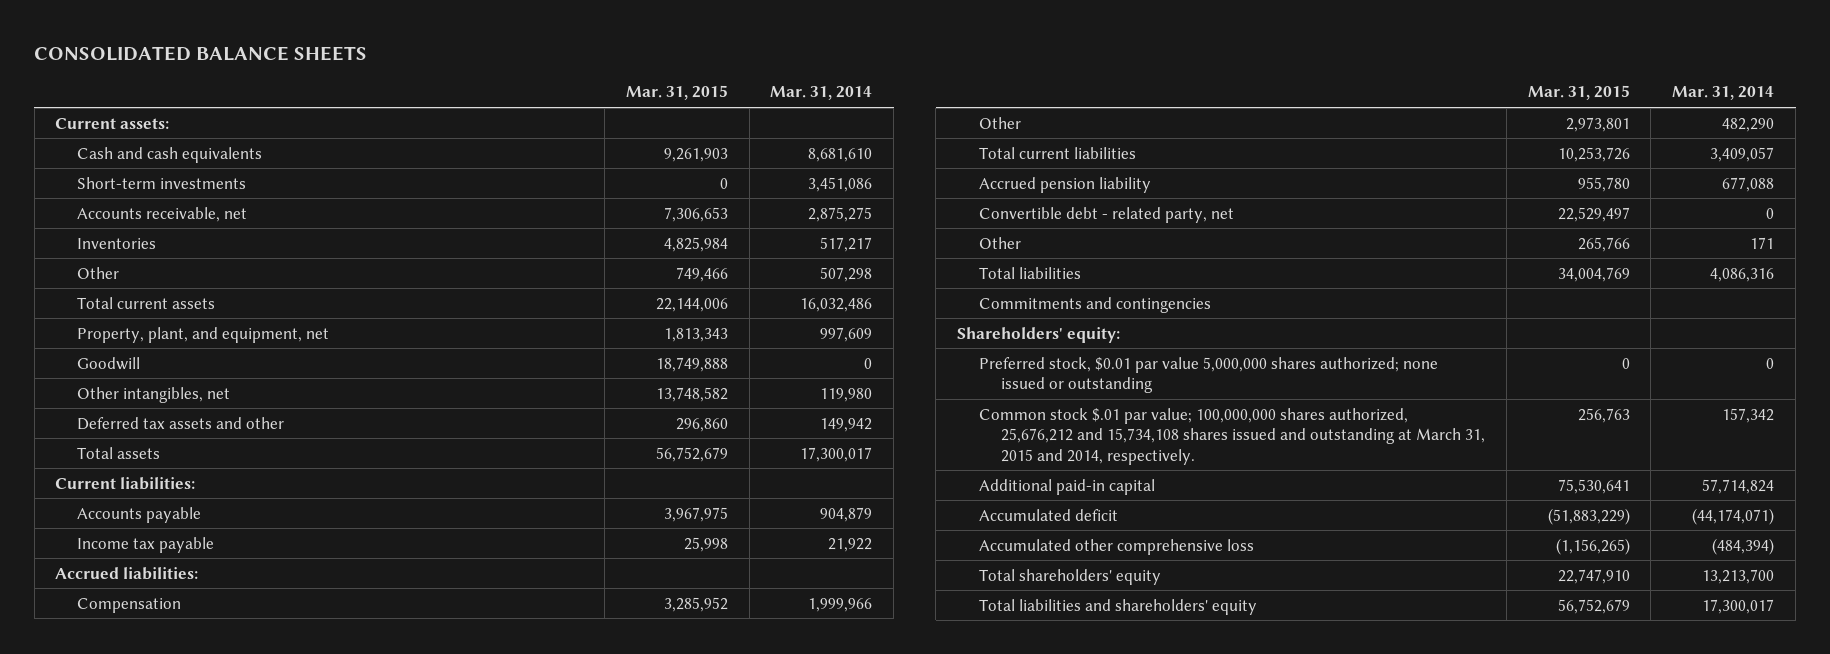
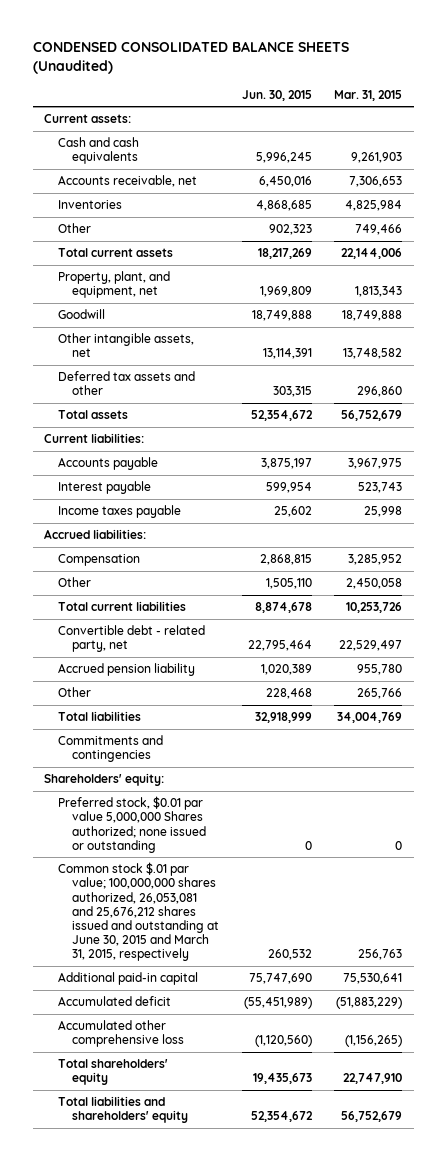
[34,46,368,62] CONSOLIDATED BALANCE SHEETS -> [33,40,350,74] CONDENSED CONSOLIDATED BALANCE SHEETS (Unaudited)
[770,86,873,101] Mar. 31, 2014 -> none
none -> [241,89,312,101] Jun. 30, 2015
[77,176,247,189] Short-term investments -> none
[77,386,231,403] Other intangibles, net -> [58,333,195,358] Other intangible assets, net
none -> [58,481,152,495] Interest payable
[77,536,215,553] Income tax payable -> [58,505,182,519] Income taxes payable
[1565,116,1630,132] 2,973,801 -> [346,578,403,590] 2,450,058
[978,176,1151,193] Accrued pension liability -> [58,663,196,677] Accrued pension liability
[978,356,1438,394] Preferred stock, $0.01 par value 5,000,000 shares authorized; none issued or outstanding -> [58,796,207,853] Preferred stock, $0.01 par value 5,000,000 Shares authorized; none issued or outstanding
[978,407,1485,465] Common stock $.01 par value; 100,000,000 shares authorized, 25,676,212 and 15,734,108 shares issued and outstanding at March 31, 2015 and 2014, respectively. -> [58,862,220,962] Common stock $.01 par value; 100,000,000 shares authorized, 26,053,081 and 25,676,212 shares issued and outstanding at June 30, 2015 and March 31, 2015, respectively

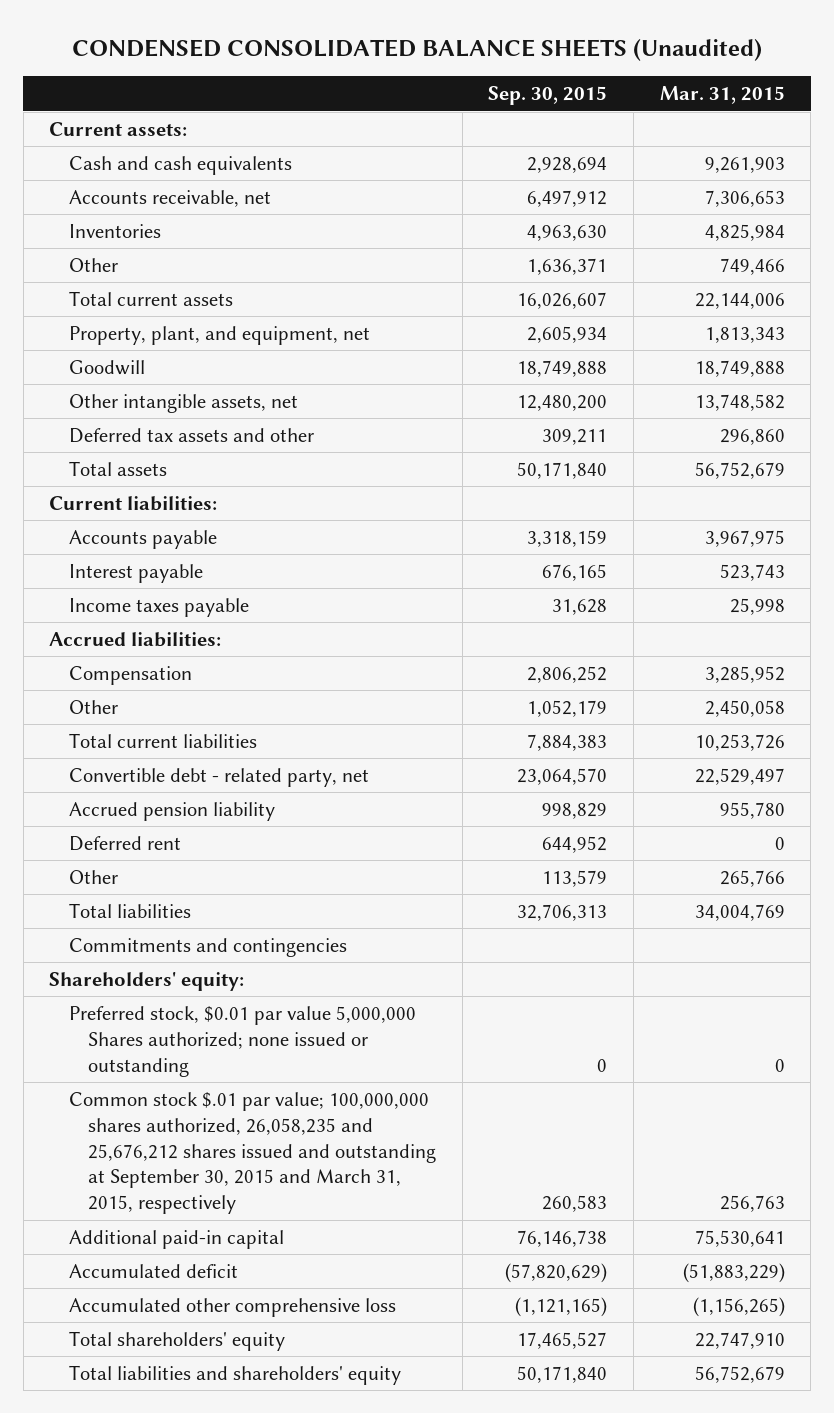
[241,89,312,101] Jun. 30, 2015 -> none
none -> [488,86,608,106] Sep. 30, 2015
none -> [68,835,181,851] Deferred rent
[58,862,220,962] Common stock $.01 par value; 100,000,000 shares authorized, 26,053,081 and 25,676,212 shares issued and outstanding at June 30, 2015 and March 31, 2015, respectively -> [68,1091,437,1215] Common stock $.01 par value; 100,000,000 shares authorized, 26,058,235 and 25,676,212 shares issued and outstanding at September 30, 2015 and March 31, 2015, respectively

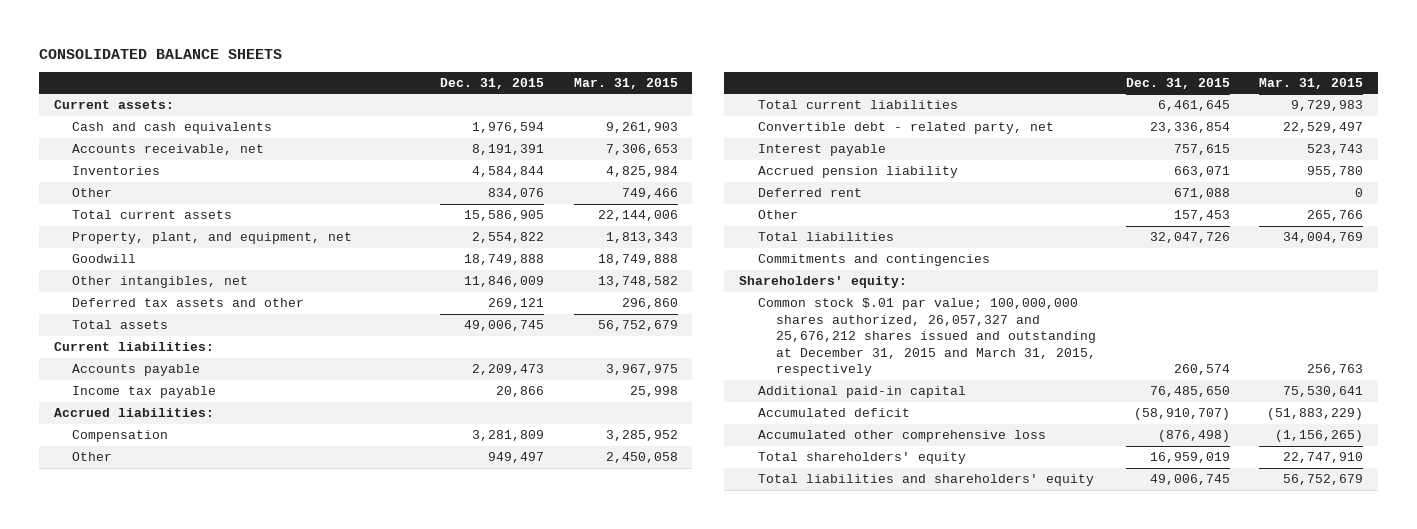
[72,38,763,61] CONDENSED CONSOLIDATED BALANCE SHEETS (Unaudited) -> [39,49,283,60] CONSOLIDATED BALANCE SHEETS
[488,86,608,106] Sep. 30, 2015 -> none
none -> [440,77,545,89] Dec. 31, 2015
[68,393,298,413] Other intangible assets, net -> [72,275,249,288] Other intangibles, net
[68,597,249,617] Income taxes payable -> [72,385,217,398] Income tax payable
[694,733,785,751] 10,253,726 -> [1290,99,1363,111] 9,729,983
[68,563,203,583] Interest payable -> [757,143,886,156] Interest payable
[68,1005,416,1077] Preferred stock, $0.01 par value 5,000,000 Shares authorized; none issued or outstanding -> none
[68,1091,437,1215] Common stock $.01 par value; 100,000,000 shares authorized, 26,058,235 and 25,676,212 shares issued and outstanding at September 30, 2015 and March 31, 2015, respectively -> [757,297,1097,377] Common stock $.01 par value; 100,000,000 shares authorized, 26,057,327 and 25,676,212 shares issued and outstanding at December 31, 2015 and March 31, 2015, respectively

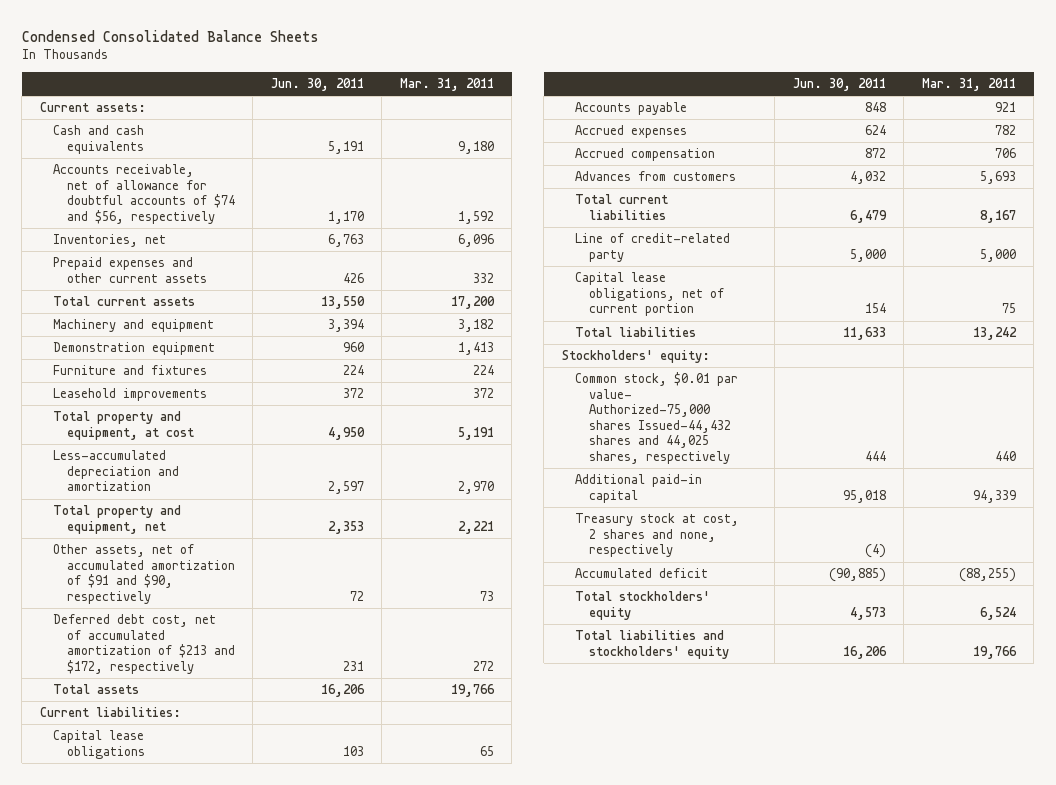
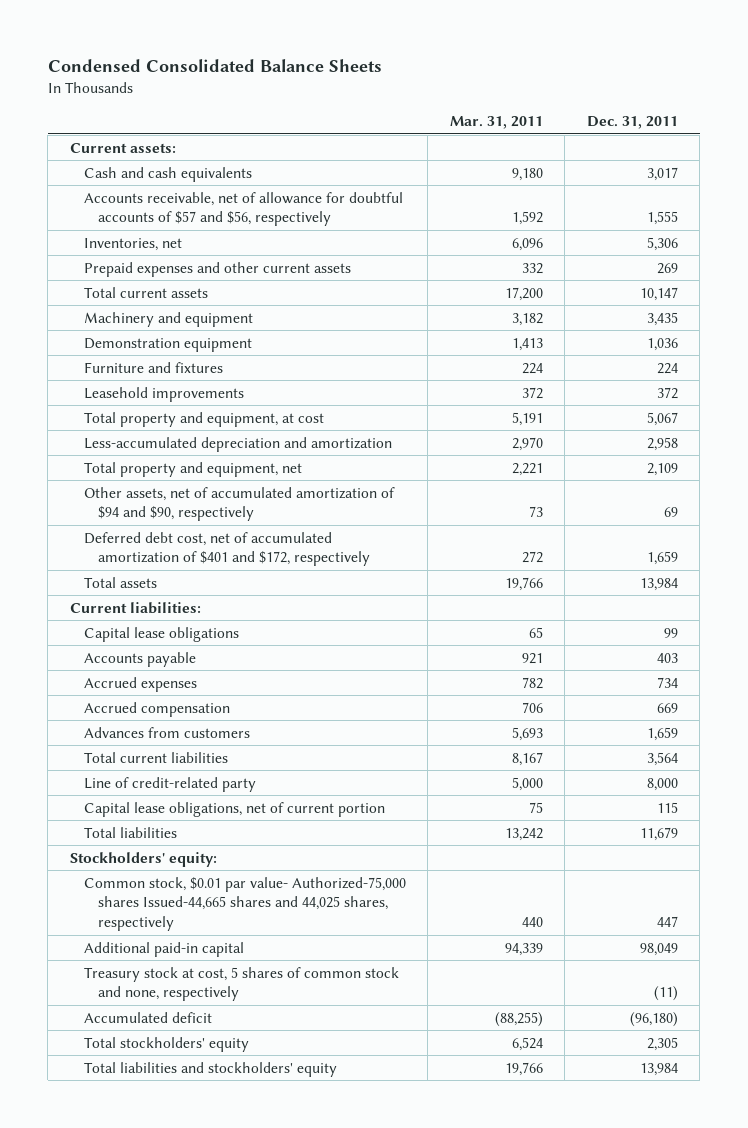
[270,78,364,92] Jun. 30, 2011 -> none
none -> [586,116,678,130] Dec. 31, 2011
[53,164,236,224] Accounts receivable, net of allowance for doubtful accounts of $74 and $56, respectively -> [83,191,403,227] Accounts receivable, net of allowance for doubtful accounts of $57 and $56, respectively
[53,544,236,604] Other assets, net of accumulated amortization of $91 and $90, respectively -> [83,486,395,522] Other assets, net of accumulated amortization of $94 and $90, respectively
[53,614,236,674] Deferred debt cost, net of accumulated amortization of $213 and $172, respectively -> [83,531,371,567] Deferred debt cost, net of accumulated amortization of $401 and $172, respectively
[575,372,739,464] Common stock, $0.01 par value- Authorized-75,000 shares Issued-44,432 shares and 44,025 shares, respectively -> [83,876,406,932] Common stock, $0.01 par value- Authorized-75,000 shares Issued-44,665 shares and 44,025 shares, respectively
[575,513,740,558] Treasury stock at cost, 2 shares and none, respectively -> [83,966,399,1002] Treasury stock at cost, 5 shares of common stock and none, respectively

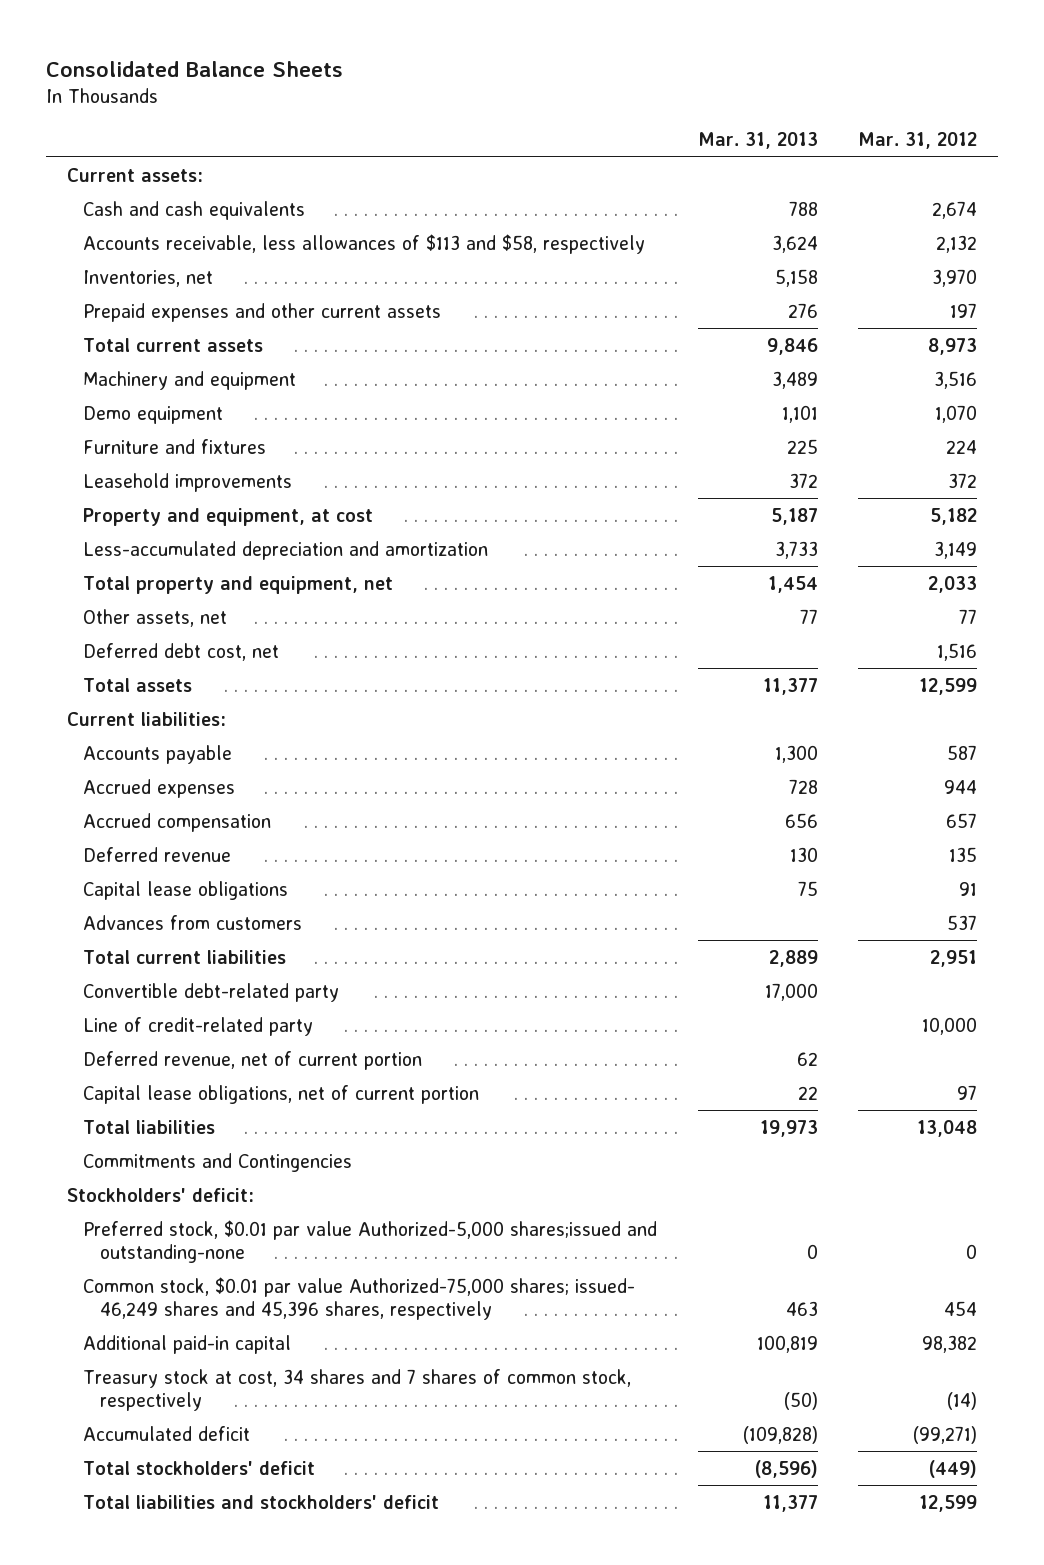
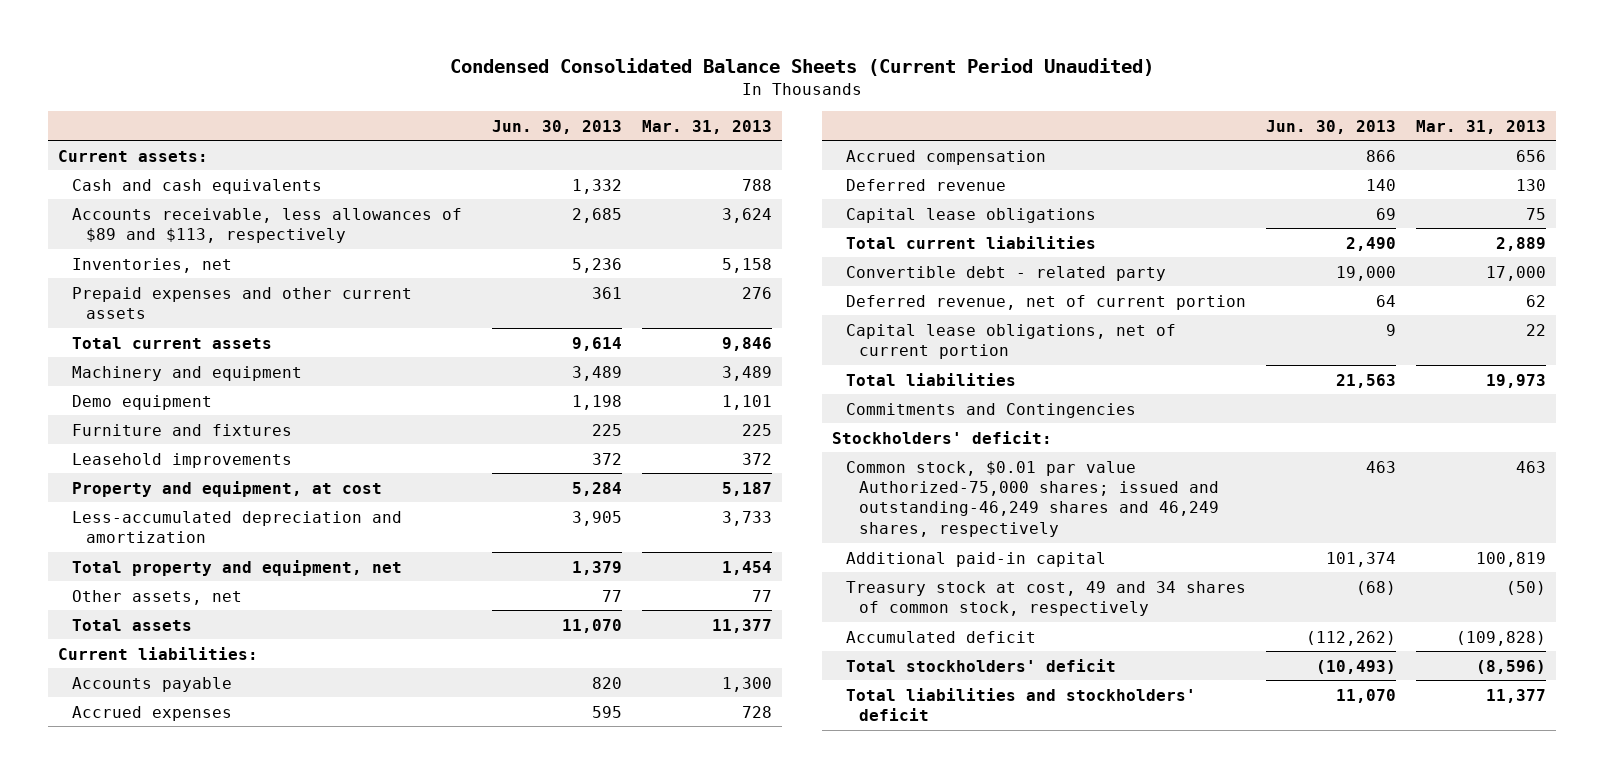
[46,60,344,77] Consolidated Balance Sheets -> [450,58,1155,77] Condensed Consolidated Balance Sheets (Current Period Unaudited)
[858,132,978,150] Mar. 31, 2012 -> none
none -> [492,119,623,134] Jun. 30, 2013
[83,233,646,254] Accounts receivable, less allowances of $113 and $58, respectively -> [72,207,463,243] Accounts receivable, less allowances of $89 and $113, respectively
[83,642,280,661] Deferred debt cost, net -> none
[83,914,303,930] Advances from customers -> none
[83,1016,314,1036] Line of credit-related party -> none
[83,982,340,1002] Convertible debt-related party -> [845,265,1166,281] Convertible debt - related party
[83,1219,658,1263] Preferred stock, $0.01 par value Authorized-5,000 shares;issued and outstanding-none -> none
[83,1276,636,1320] Common stock, $0.01 par value Authorized-75,000 shares; issued- 46,249 shares and 45,396 shares, respectively -> [845,460,1220,537] Common stock, $0.01 par value Authorized-75,000 shares; issued and outstanding-46,249 shares and 46,249 shares, respectively
[83,1368,632,1411] Treasury stock at cost, 34 shares and 7 shares of common stock, respectively -> [845,580,1246,616] Treasury stock at cost, 49 and 34 shares of common stock, respectively

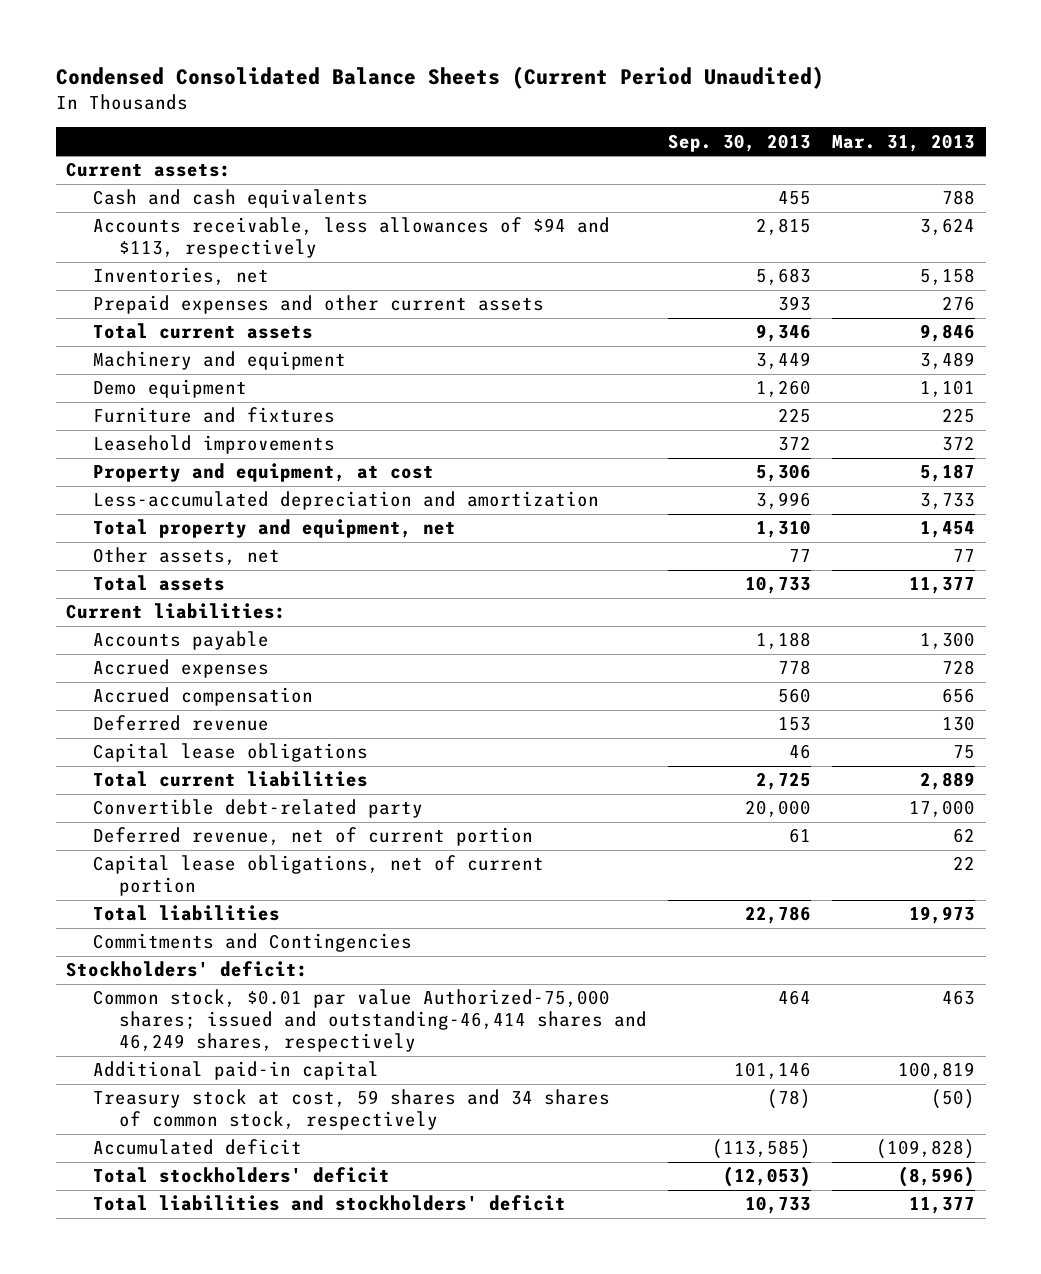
[492,119,623,134] Jun. 30, 2013 -> none
none -> [668,133,812,152] Sep. 30, 2013
[72,207,463,243] Accounts receivable, less allowances of $89 and $113, respectively -> [92,217,610,259] Accounts receivable, less allowances of $94 and $113, respectively
[845,265,1166,281] Convertible debt - related party -> [92,799,423,819] Convertible debt-related party
[845,460,1220,537] Common stock, $0.01 par value Authorized-75,000 shares; issued and outstanding-46,249 shares and 46,249 shares, respectively -> [92,989,648,1053] Common stock, $0.01 par value Authorized-75,000 shares; issued and outstanding-46,414 shares and 46,249 shares, respectively
[845,580,1246,616] Treasury stock at cost, 49 and 34 shares of common stock, respectively -> [92,1089,610,1131] Treasury stock at cost, 59 shares and 34 shares of common stock, respectively

